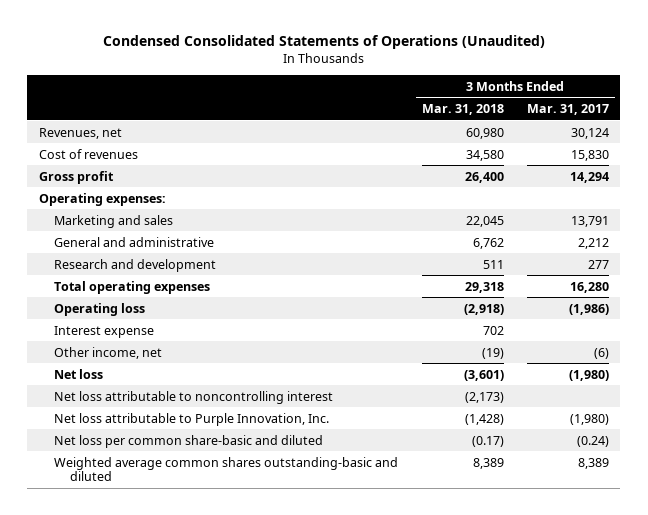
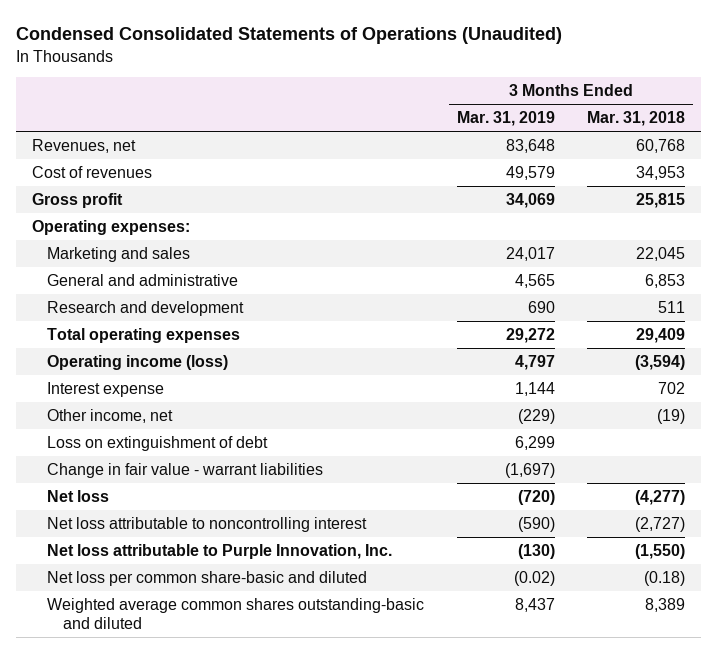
[526,103,609,115] Mar. 31, 2017 -> none
none -> [456,111,555,127] Mar. 31, 2019
[465,127,504,139] 60,980 -> [635,138,685,153] 60,768
[465,149,504,161] 34,580 -> [635,165,685,180] 34,953
[464,171,504,183] 26,400 -> [635,192,685,208] 25,815
[472,237,504,249] 6,762 -> [644,273,685,288] 6,853
[464,281,504,293] 29,318 -> [635,327,685,343] 29,409
[54,302,146,316] Operating loss -> [47,354,229,370] Operating income (loss)
[463,303,504,315] (2,918) -> [634,354,685,370] (3,594)
none -> [47,435,269,451] Loss on extinguishment of debt
none -> [47,462,324,478] Change in fair value - warrant liabilities
[463,369,504,381] (3,601) -> [634,489,685,505] (4,277)
[464,391,504,403] (2,173) -> [634,516,685,532] (2,727)
[464,413,504,425] (1,428) -> [634,543,685,559] (1,550)
[471,435,504,447] (0.17) -> [643,570,685,586] (0.18)

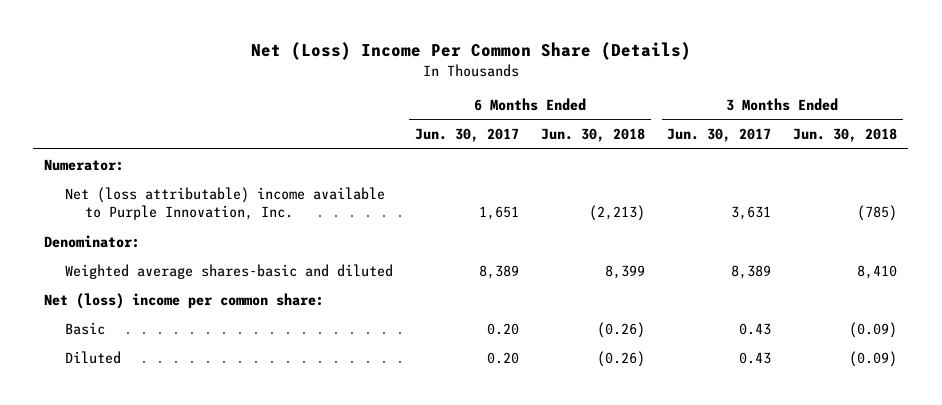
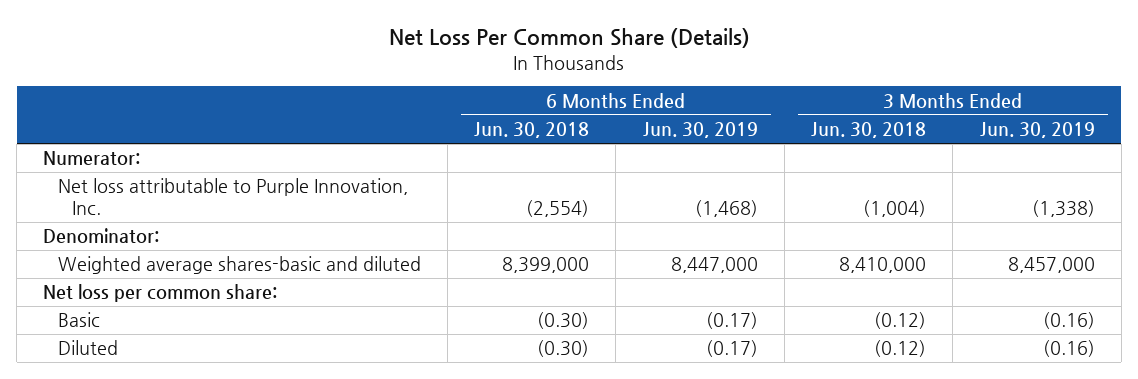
[250,41,691,60] Net (Loss) Income Per Common Share (Details) -> [389,28,751,49] Net Loss Per Common Share (Details)
[414,128,519,143] Jun. 30, 2017 -> none
[667,128,772,143] Jun. 30, 2017 -> none
none -> [642,122,758,139] Jun. 30, 2019
none -> [979,122,1095,139] Jun. 30, 2019
[64,186,385,221] Net (loss attributable) income available to Purple Innovation, Inc. -> [57,178,408,216] Net loss attributable to Purple Innovation, Inc.
[589,205,646,222] (2,213) -> [526,200,590,218] (2,554)
[857,205,898,222] (785) -> [863,200,927,218] (1,004)
[605,264,646,279] 8,399 -> [502,257,590,274] 8,399,000
[857,264,898,279] 8,410 -> [839,257,927,274] 8,410,000
[44,292,325,309] Net (loss) income per common share: -> [43,284,278,303] Net loss per common share:
[597,321,646,338] (0.26) -> [537,312,590,330] (0.30)
[849,321,898,338] (0.09) -> [874,312,927,330] (0.12)
[597,350,646,367] (0.26) -> [537,340,590,358] (0.30)
[849,350,898,367] (0.09) -> [874,340,927,358] (0.12)

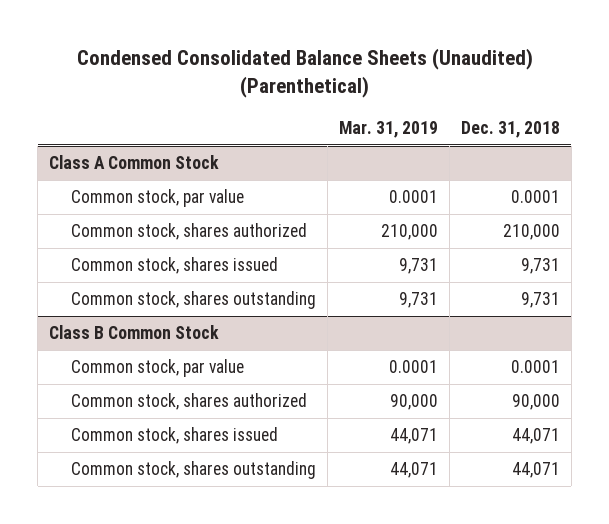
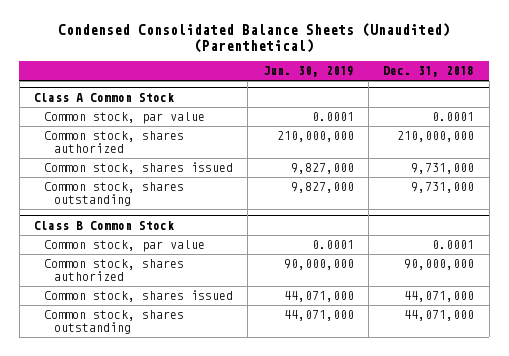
[338,120,438,138] Mar. 31, 2019 -> none
none -> [262,66,354,78] Jun. 30, 2019
[502,224,560,241] 210,000 -> [397,131,475,143] 210,000,000
[520,258,560,275] 9,731 -> [411,163,475,175] 9,731,000
[520,292,560,309] 9,731 -> [411,182,475,194] 9,731,000
[511,394,560,411] 90,000 -> [404,259,475,271] 90,000,000
[511,428,560,445] 44,071 -> [404,291,475,303] 44,071,000
[511,462,560,479] 44,071 -> [404,310,475,322] 44,071,000

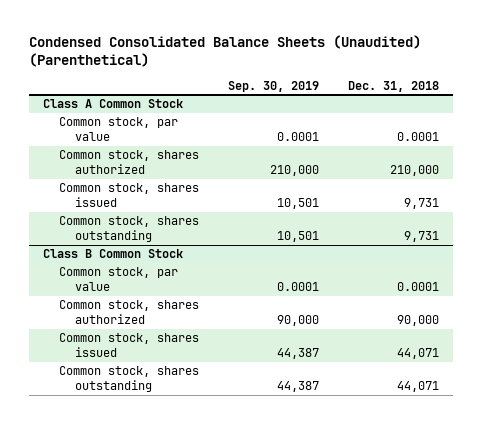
[262,66,354,78] Jun. 30, 2019 -> none
none -> [227,80,319,92] Sep. 30, 2019
[397,131,475,143] 210,000,000 -> [389,164,439,176] 210,000
[411,163,475,175] 9,731,000 -> [403,197,439,209] 9,731
[411,182,475,194] 9,731,000 -> [403,230,439,242] 9,731
[404,259,475,271] 90,000,000 -> [396,314,439,326] 90,000
[404,291,475,303] 44,071,000 -> [396,347,439,359] 44,071
[404,310,475,322] 44,071,000 -> [396,380,439,392] 44,071

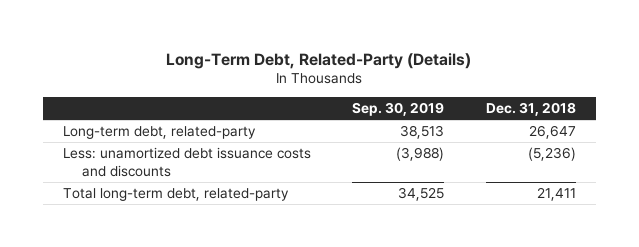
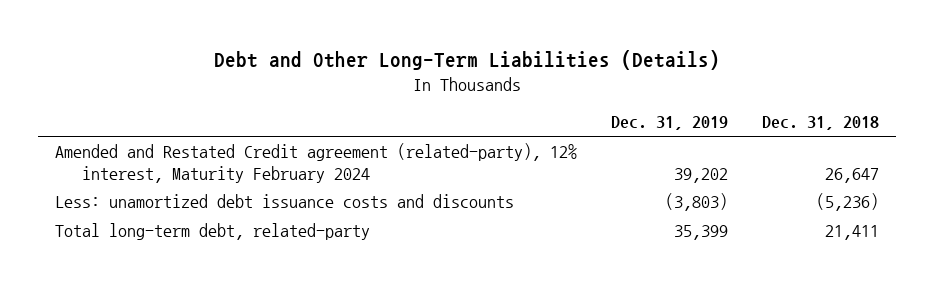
[166,52,472,69] Long-Term Debt, Related-Party (Details) -> [214,49,721,70] Debt and Other Long-Term Liabilities (Details)
[352,102,445,117] Sep. 30, 2019 -> none
none -> [611,116,729,131] Dec. 31, 2019
[63,125,257,139] Long-term debt, related-party -> [55,143,578,183] Amended and Restated Credit agreement (related-party), 12% interest, Maturity February 2024

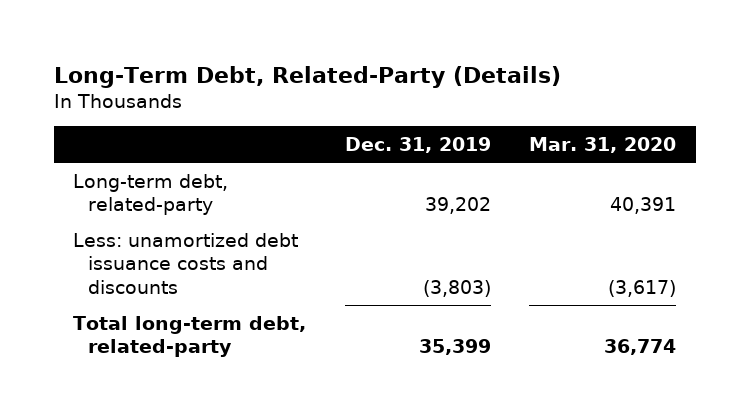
[214,49,721,70] Debt and Other Long-Term Liabilities (Details) -> [53,65,561,88] Long-Term Debt, Related-Party (Details)
[762,116,880,131] Dec. 31, 2018 -> none
none -> [529,136,677,153] Mar. 31, 2020
[55,143,578,183] Amended and Restated Credit agreement (related-party), 12% interest, Maturity February 2024 -> [73,173,229,216] Long-term debt, related-party

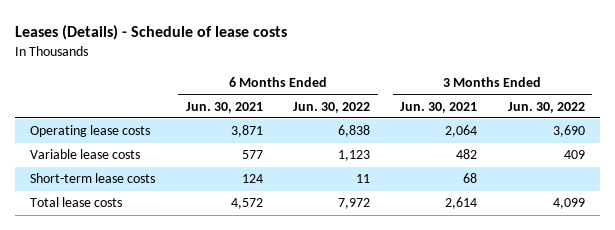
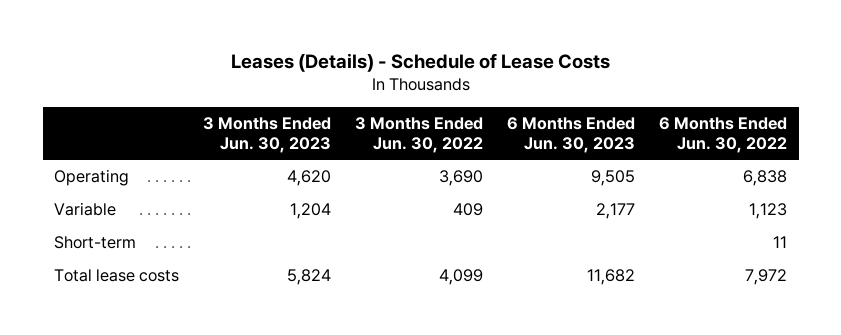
[15,25,288,41] Leases (Details) - Schedule of lease costs -> [230,53,610,73] Leases (Details) - Schedule of Lease Costs
[185,101,263,113] Jun. 30, 2021 -> none
[400,101,478,113] Jun. 30, 2021 -> none
none -> [203,116,332,153] 3 Months Ended Jun. 30, 2023
none -> [507,116,636,153] 6 Months Ended Jun. 30, 2023
[30,125,151,138] Operating lease costs -> [54,169,130,187] Operating
[30,149,141,160] Variable lease costs -> [54,202,117,217] Variable
[30,173,156,184] Short-term lease costs -> [54,236,137,250] Short-term

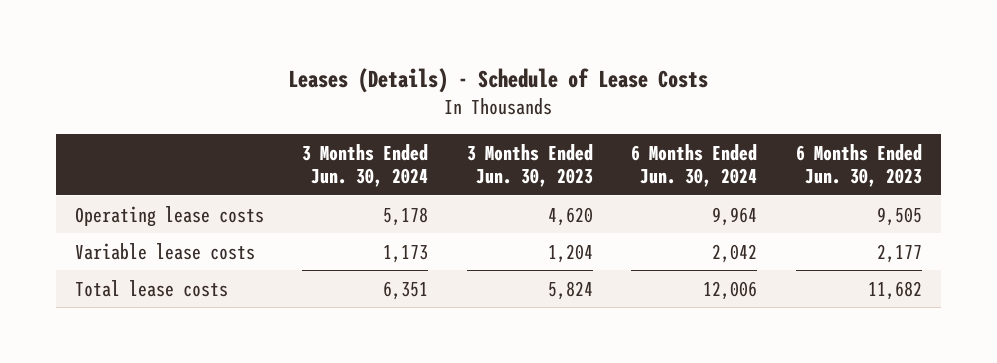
[355,116,484,153] 3 Months Ended Jun. 30, 2022 -> none
[658,116,787,153] 6 Months Ended Jun. 30, 2022 -> none
none -> [302,143,429,188] 3 Months Ended Jun. 30, 2024
none -> [631,143,758,188] 6 Months Ended Jun. 30, 2024
[54,236,137,250] Short-term -> none
[54,169,130,187] Operating -> [75,205,265,227] Operating lease costs
[54,202,117,217] Variable -> [75,242,256,260] Variable lease costs

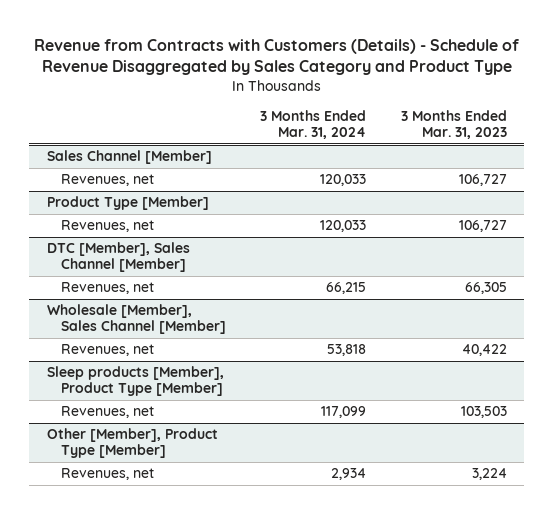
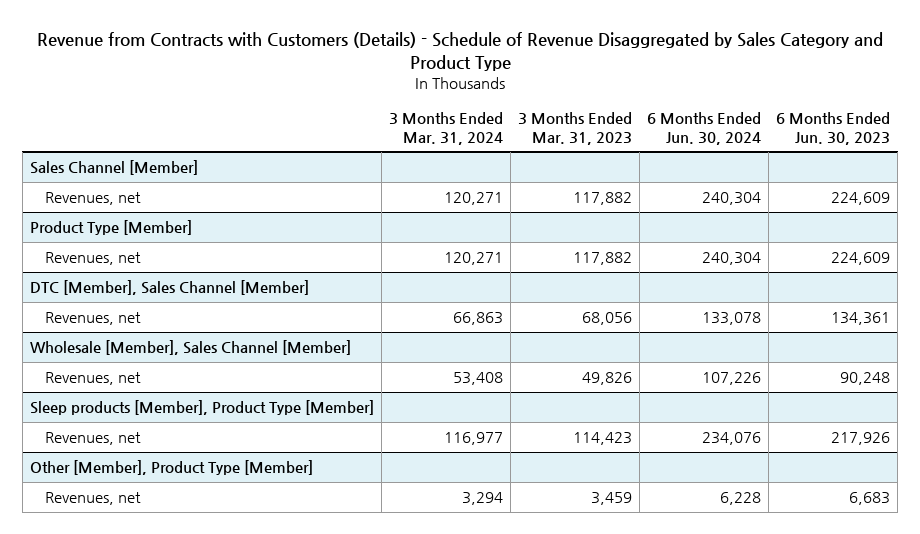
none -> [646,112,761,145] 6 Months Ended Jun. 30, 2024
none -> [776,112,891,145] 6 Months Ended Jun. 30, 2023
[320,174,367,187] 120,033 -> [443,192,503,206] 120,271
[459,174,508,187] 106,727 -> [572,192,632,206] 117,882
[320,220,367,233] 120,033 -> [443,252,503,266] 120,271
[459,220,508,233] 106,727 -> [572,252,632,266] 117,882
[326,282,367,295] 66,215 -> [452,312,503,326] 66,863
[465,282,508,295] 66,305 -> [581,312,632,326] 68,056
[327,344,367,357] 53,818 -> [452,372,503,386] 53,408
[462,344,508,357] 40,422 -> [581,372,632,386] 49,826
[321,406,367,419] 117,099 -> [443,432,503,446] 116,977
[461,406,508,419] 103,503 -> [572,432,632,446] 114,423
[331,468,367,481] 2,934 -> [461,492,503,506] 3,294
[472,468,508,481] 3,224 -> [590,492,632,506] 3,459

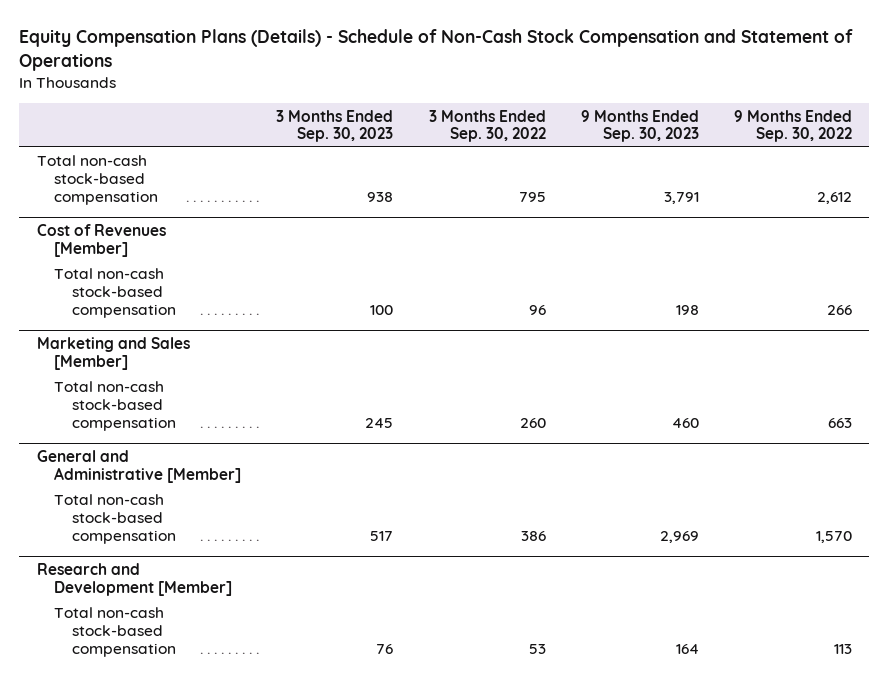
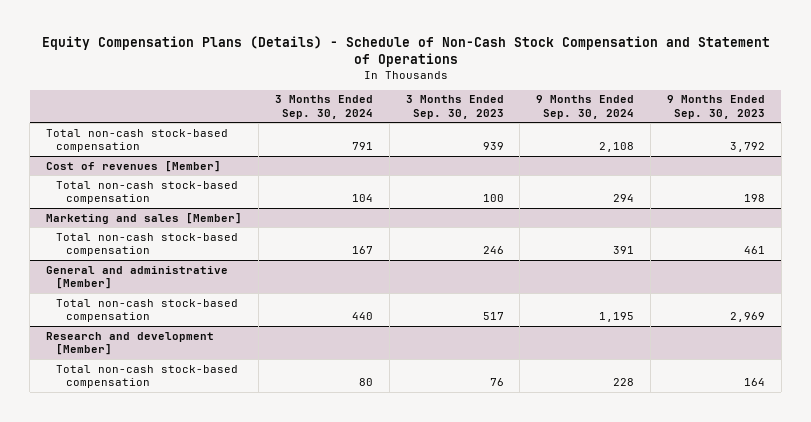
[428,109,546,143] 3 Months Ended Sep. 30, 2022 -> none
[733,109,852,143] 9 Months Ended Sep. 30, 2022 -> none
none -> [274,95,373,119] 3 Months Ended Sep. 30, 2024
none -> [536,95,635,119] 9 Months Ended Sep. 30, 2024
[367,191,394,202] 938 -> [482,142,504,151] 939
[663,191,699,204] 3,791 -> [730,142,766,153] 3,792
[36,224,166,257] Cost of Revenues [Member] -> [46,160,222,172] Cost of revenues [Member]
[36,337,190,370] Marketing and Sales [Member] -> [46,212,243,224] Marketing and sales [Member]
[365,417,394,428] 245 -> [482,246,504,255] 246
[671,417,699,428] 460 -> [744,246,766,255] 461
[36,450,242,483] General and Administrative [Member] -> [46,265,229,290] General and administrative [Member]
[36,563,233,596] Research and Development [Member] -> [46,331,215,356] Research and development [Member]

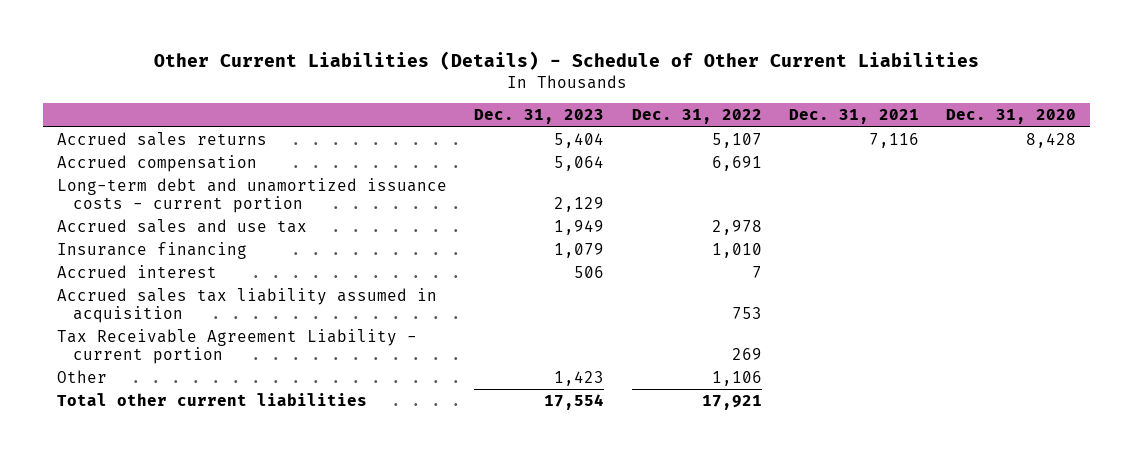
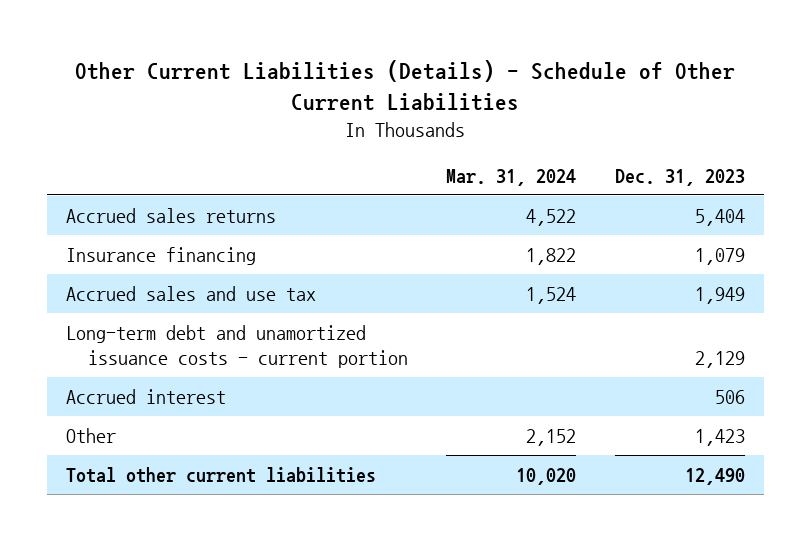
[631,109,762,125] Dec. 31, 2022 -> none
[789,109,920,125] Dec. 31, 2021 -> none
[946,109,1077,125] Dec. 31, 2020 -> none
none -> [446,168,577,186] Mar. 31, 2024
[57,155,258,173] Accrued compensation -> none
[57,219,308,234] Accrued sales and use tax -> [65,285,316,301] Accrued sales and use tax
[57,178,448,213] Long-term debt and unamortized issuance costs - current portion -> [65,324,408,369] Long-term debt and unamortized issuance costs - current portion
[57,288,438,323] Accrued sales tax liability assumed in acquisition -> none
[57,329,418,364] Tax Receivable Agreement Liability - current portion -> none
[544,394,605,411] 17,554 -> [684,467,745,485] 12,490

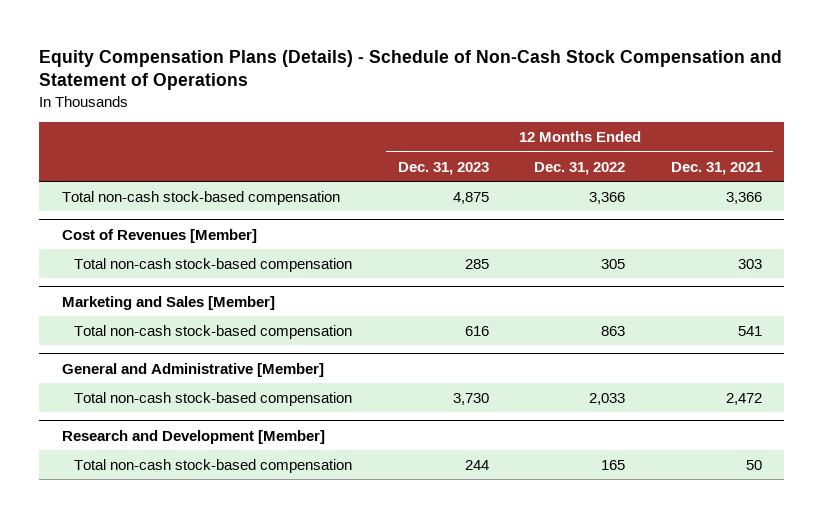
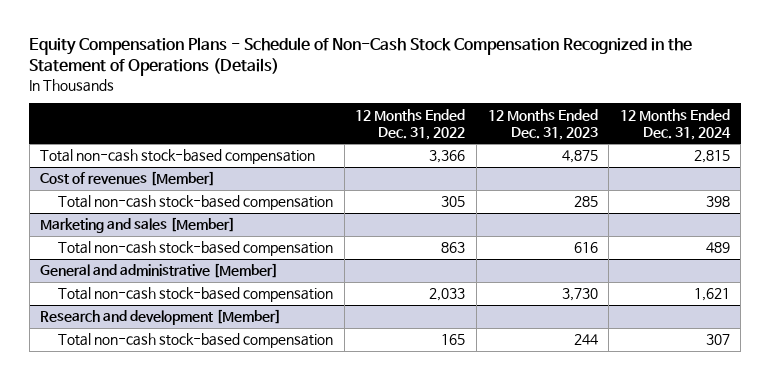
[39,49,783,91] Equity Compensation Plans (Details) - Schedule of Non-Cash Stock Compensation and Statement of Operations -> [29,37,693,77] Equity Compensation Plans - Schedule of Non-Cash Stock Compensation Recognized in the Statement of Operations (Details)
[670,161,762,175] Dec. 31, 2021 -> none
none -> [619,108,731,140] 12 Months Ended Dec. 31, 2024
[61,228,257,243] Cost of Revenues [Member] -> [40,171,216,187] Cost of revenues [Member]
[61,295,275,310] Marketing and Sales [Member] -> [40,217,236,234] Marketing and sales [Member]
[61,362,324,377] General and Administrative [Member] -> [40,263,279,279] General and administrative [Member]
[61,429,325,444] Research and Development [Member] -> [40,309,282,326] Research and development [Member]

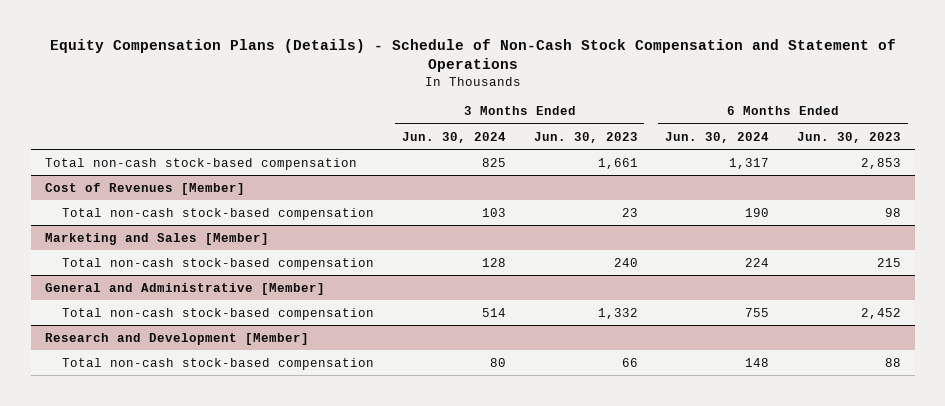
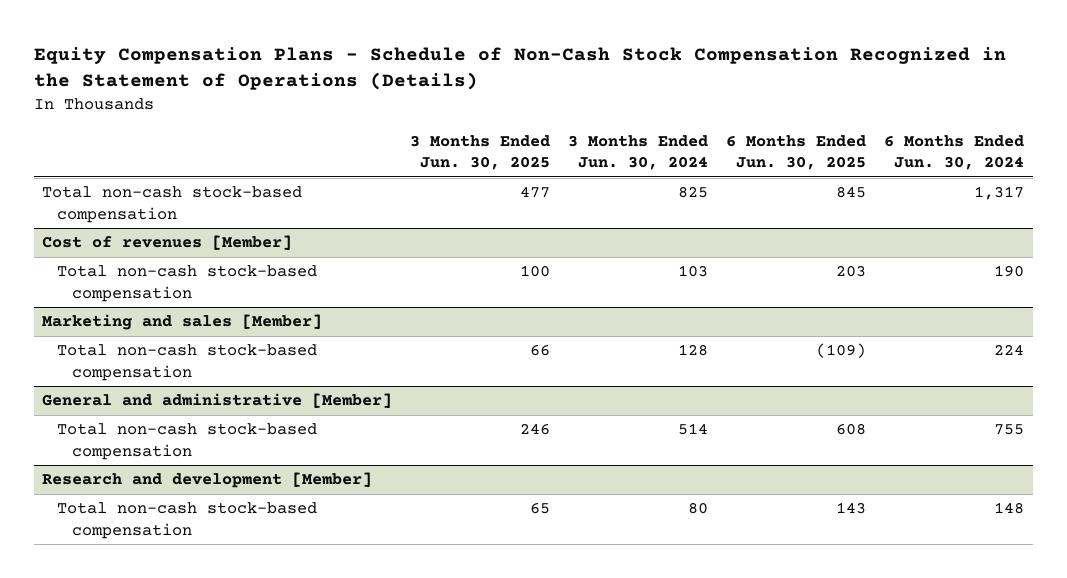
[49,39,896,73] Equity Compensation Plans (Details) - Schedule of Non-Cash Stock Compensation and Statement of Operations -> [33,46,1006,91] Equity Compensation Plans - Schedule of Non-Cash Stock Compensation Recognized in the Statement of Operations (Details)
[533,131,638,143] Jun. 30, 2023 -> none
[796,131,901,143] Jun. 30, 2023 -> none
none -> [410,134,551,171] 3 Months Ended Jun. 30, 2025
none -> [726,134,867,171] 6 Months Ended Jun. 30, 2025
[44,182,245,195] Cost of Revenues [Member] -> [42,235,293,251] Cost of revenues [Member]
[44,232,269,245] Marketing and Sales [Member] -> [42,314,323,331] Marketing and sales [Member]
[44,282,325,295] General and Administrative [Member] -> [42,393,393,409] General and administrative [Member]
[44,332,309,345] Research and Development [Member] -> [42,472,373,489] Research and development [Member]

